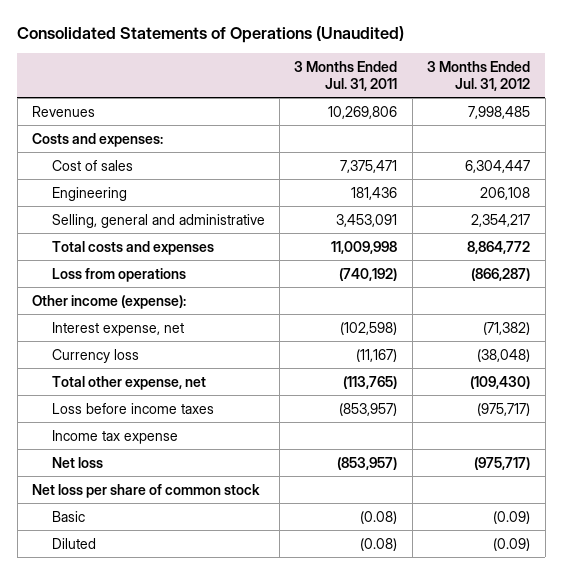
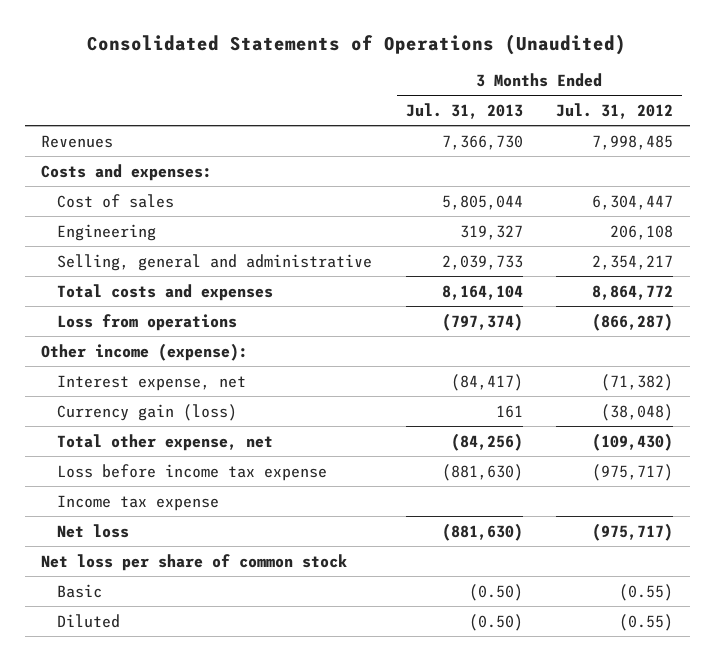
[294,61,398,91] 3 Months Ended Jul. 31, 2011 -> none
none -> [405,103,523,120] Jul. 31, 2013
[51,348,139,363] Currency loss -> [56,403,237,421] Currency gain (loss)
[51,402,214,414] Loss before income taxes -> [56,463,327,481] Loss before income tax expense
[493,510,531,524] (0.09) -> [619,583,674,601] (0.55)
[493,537,531,551] (0.09) -> [619,613,674,631] (0.55)

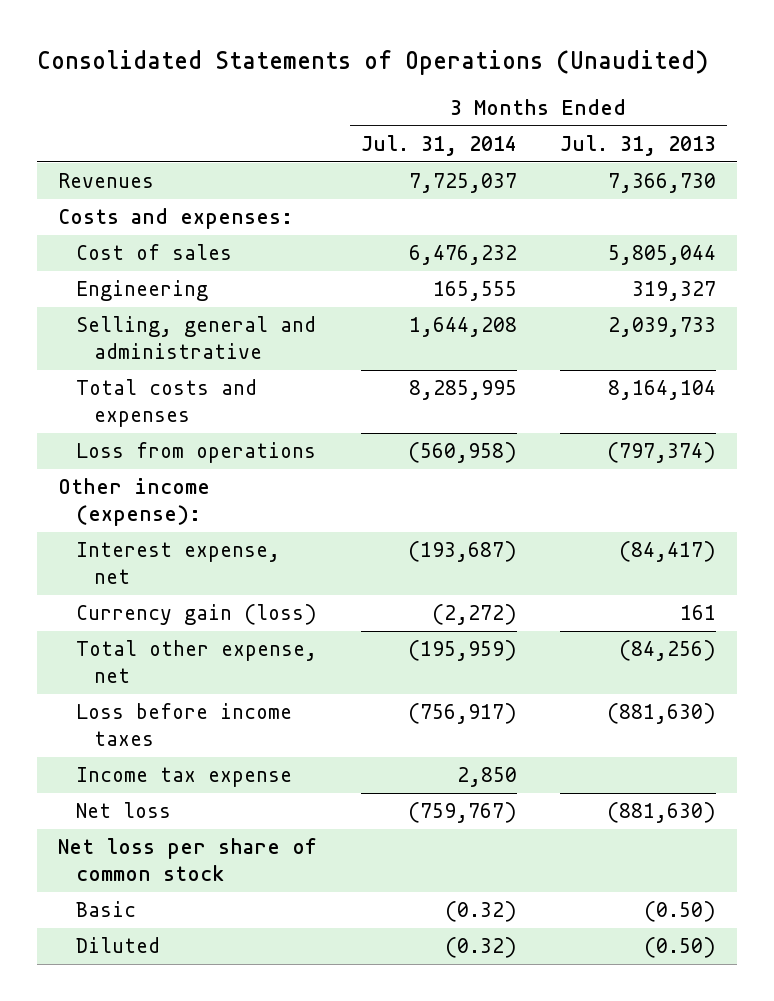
[556,103,674,120] Jul. 31, 2012 -> none
none -> [360,135,517,157] Jul. 31, 2014
[56,463,327,481] Loss before income tax expense -> [76,703,293,747] Loss before income taxes

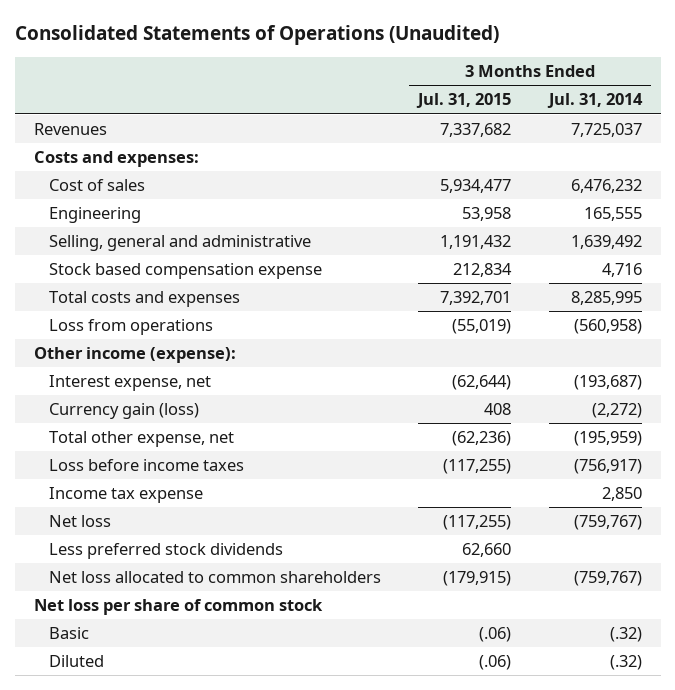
[559,135,716,157] Jul. 31, 2013 -> none
none -> [416,93,512,109] Jul. 31, 2015
[408,317,517,338] 1,644,208 -> [570,235,642,250] 1,639,492
none -> [48,263,322,280] Stock based compensation expense
none -> [48,543,283,560] Less preferred stock dividends
none -> [48,571,381,584] Net loss allocated to common shareholders
[444,901,517,923] (0.32) -> [609,627,642,643] (.32)
[444,937,517,959] (0.32) -> [609,655,642,671] (.32)

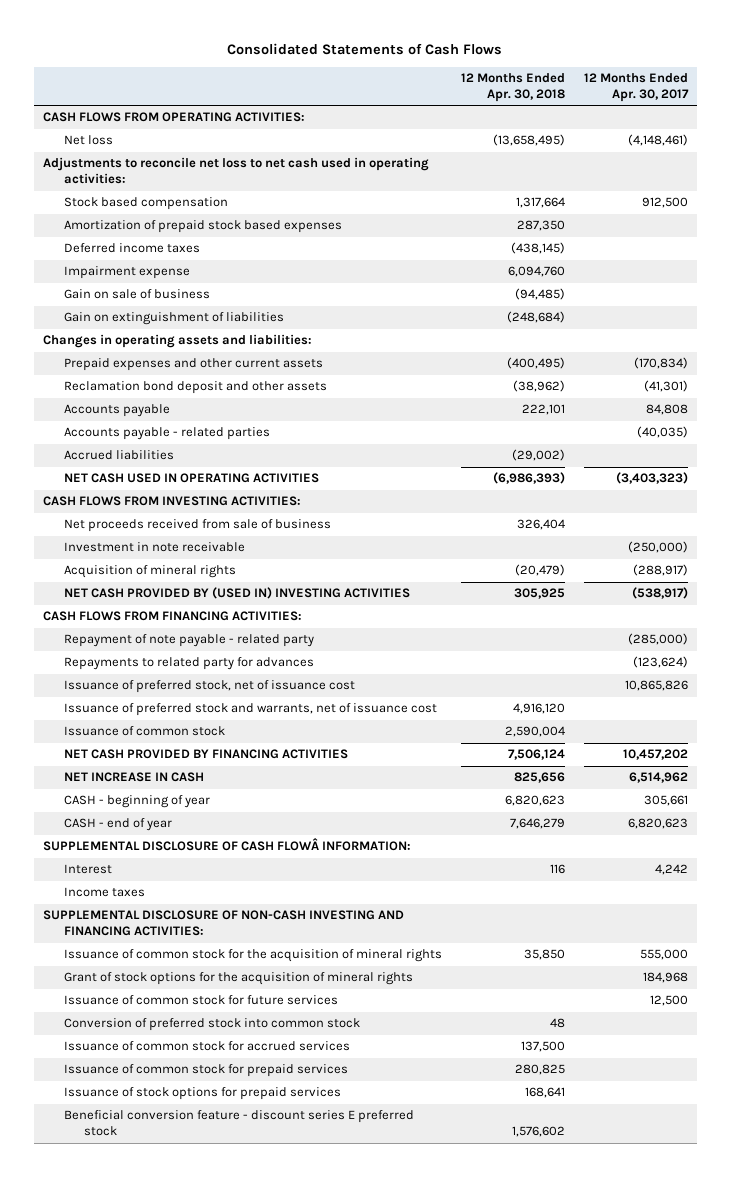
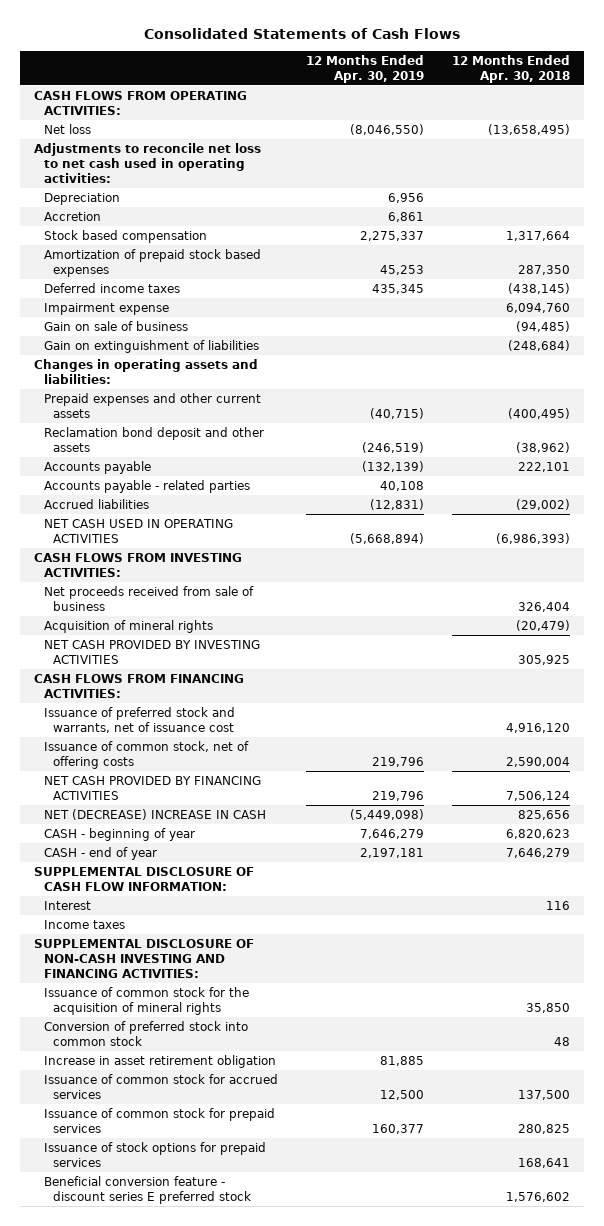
[583,72,689,102] 12 Months Ended Apr. 30, 2017 -> none
none -> [305,54,424,83] 12 Months Ended Apr. 30, 2019
none -> [43,193,120,206] Depreciation
none -> [43,212,101,222] Accretion
[63,542,245,553] Investment in note receivable -> none
[63,587,410,600] NET CASH PROVIDED BY (USED IN) INVESTING ACTIVITIES -> [43,640,260,664] NET CASH PROVIDED BY INVESTING ACTIVITIES
[63,634,314,648] Repayment of note payable - related party -> none
[63,657,314,671] Repayments to related party for advances -> none
[63,680,355,694] Issuance of preferred stock, net of issuance cost -> none
[63,726,225,737] Issuance of common stock -> [43,741,249,769] Issuance of common stock, net of offering costs
[63,772,204,783] NET INCREASE IN CASH -> [43,809,266,821] NET (DECREASE) INCREASE IN CASH
[43,838,412,852] SUPPLEMENTAL DISCLOSURE OF CASH FLOWÂ INFORMATION: -> [34,867,255,891] SUPPLEMENTAL DISCLOSURE OF CASH FLOW INFORMATION:
[63,972,413,986] Grant of stock options for the acquisition of mineral rights -> none
[63,995,338,1006] Issuance of common stock for future services -> none
none -> [43,1055,276,1069] Increase in asset retirement obligation

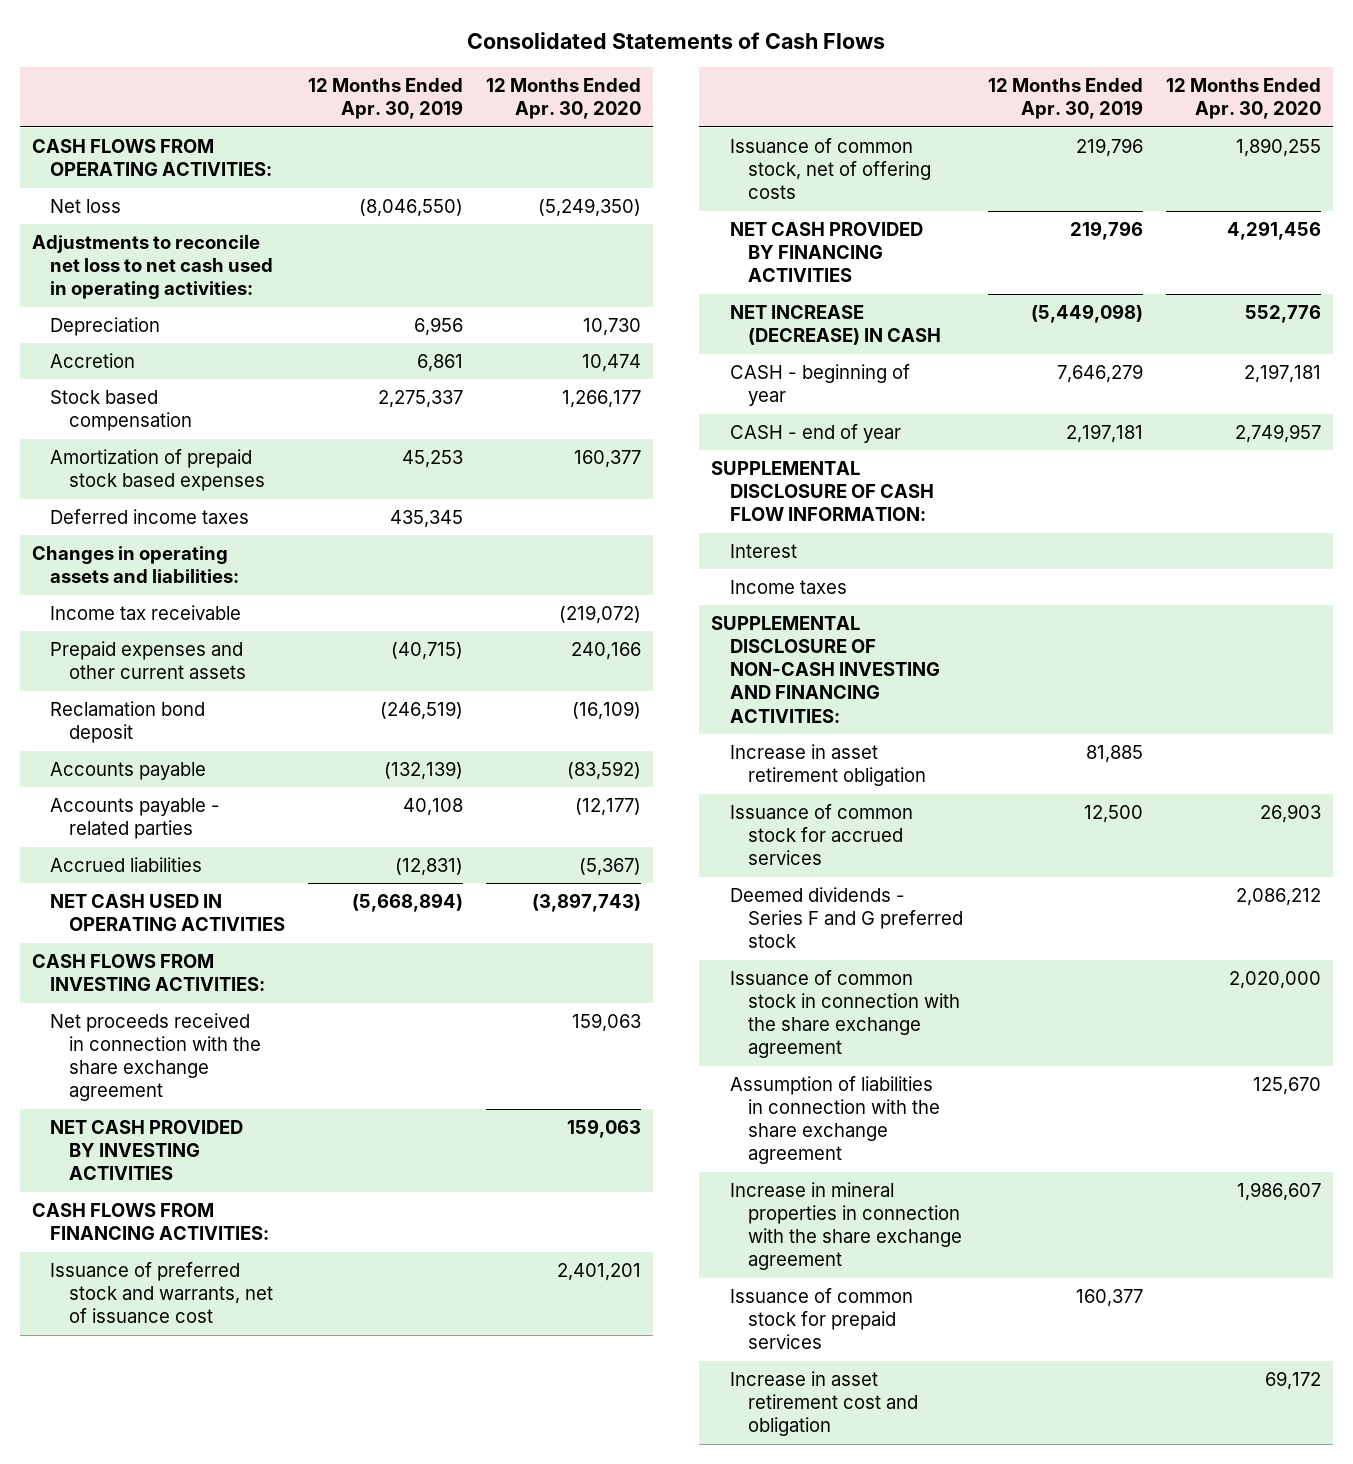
[452,54,571,83] 12 Months Ended Apr. 30, 2018 -> none
none -> [486,78,642,120] 12 Months Ended Apr. 30, 2020
[43,303,169,316] Impairment expense -> none
[43,321,188,332] Gain on sale of business -> none
[43,340,259,354] Gain on extinguishment of liabilities -> none
none -> [50,604,242,620] Income tax receivable
[43,427,264,452] Reclamation bond deposit and other assets -> [50,700,206,744] Reclamation bond deposit
[43,586,254,611] Net proceeds received from sale of business -> none
[43,620,213,634] Acquisition of mineral rights -> none
none -> [50,1012,261,1102] Net proceeds received in connection with the share exchange agreement
[43,809,266,821] NET (DECREASE) INCREASE IN CASH -> [729,304,942,346] NET INCREASE (DECREASE) IN CASH
[43,987,249,1015] Issuance of common stock for the acquisition of mineral rights -> none
[43,1021,248,1046] Conversion of preferred stock into common stock -> none
none -> [729,886,964,949] Deemed dividends - Series F and G preferred stock
none -> [729,969,961,1059] Issuance of common stock in connection with the share exchange agreement
none -> [729,1075,941,1165] Assumption of liabilities in connection with the share exchange agreement
none -> [729,1181,963,1271] Increase in mineral properties in connection with the share exchange agreement
[43,1142,266,1167] Issuance of stock options for prepaid services -> none
[43,1176,252,1204] Beneficial conversion feature - discount series E preferred stock -> none
none -> [729,1370,919,1437] Increase in asset retirement cost and obligation

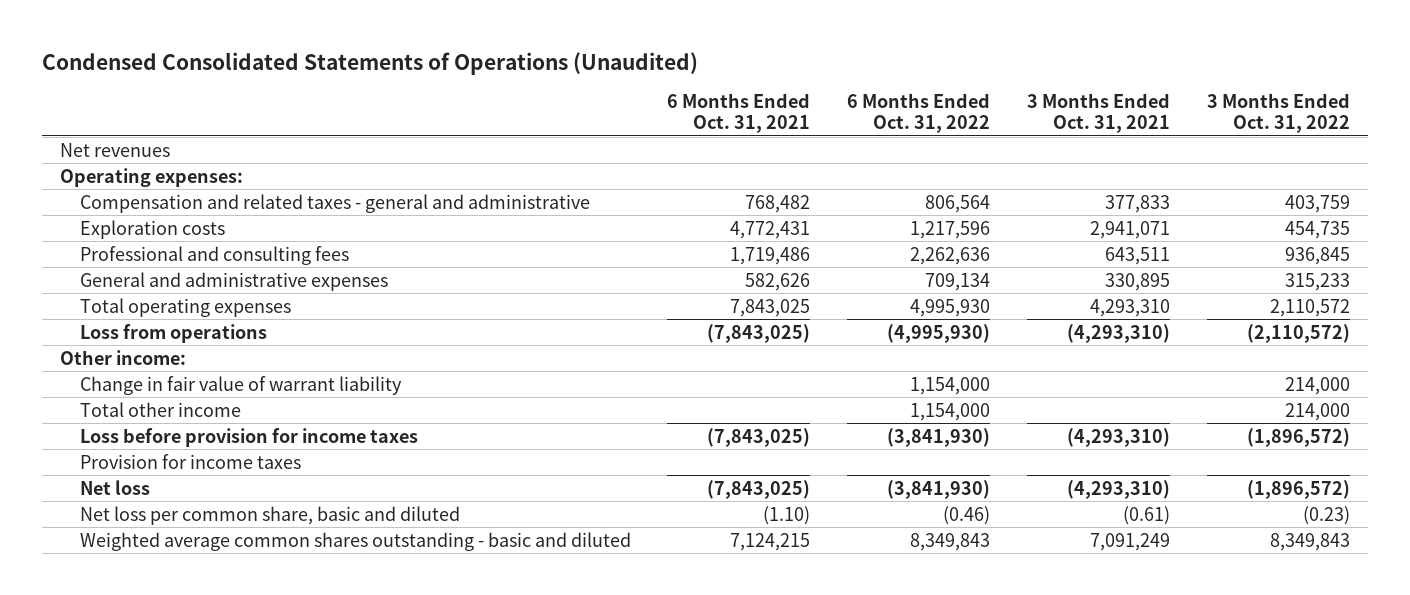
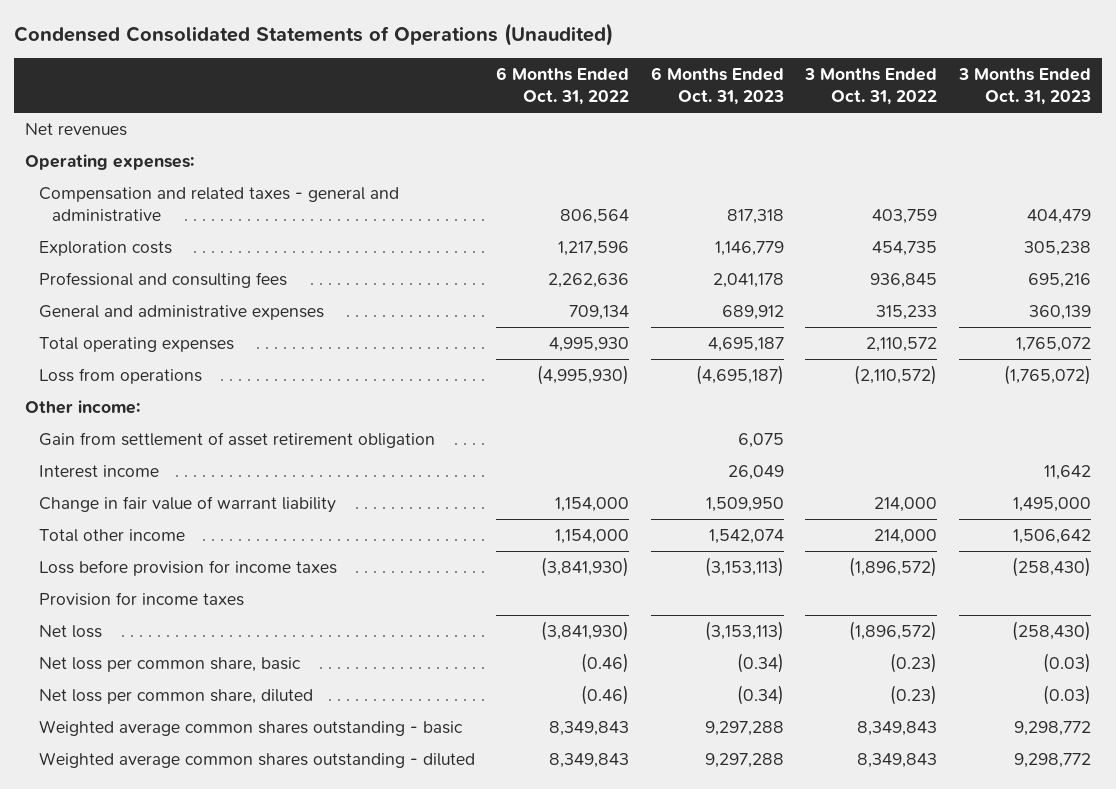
[667,92,811,134] 6 Months Ended Oct. 31, 2021 -> none
[1026,92,1170,134] 3 Months Ended Oct. 31, 2021 -> none
none -> [650,67,784,106] 6 Months Ended Oct. 31, 2023
none -> [957,68,1091,106] 3 Months Ended Oct. 31, 2023
none -> [38,431,435,448] Gain from settlement of asset retirement obligation
none -> [38,464,159,478] Interest income
[79,505,460,525] Net loss per common share, basic and diluted -> [38,656,301,672] Net loss per common share, basic
none -> [38,688,313,704] Net loss per common share, diluted
[79,531,631,551] Weighted average common shares outstanding - basic and diluted -> [38,719,463,736] Weighted average common shares outstanding - basic
none -> [38,751,475,768] Weighted average common shares outstanding - diluted

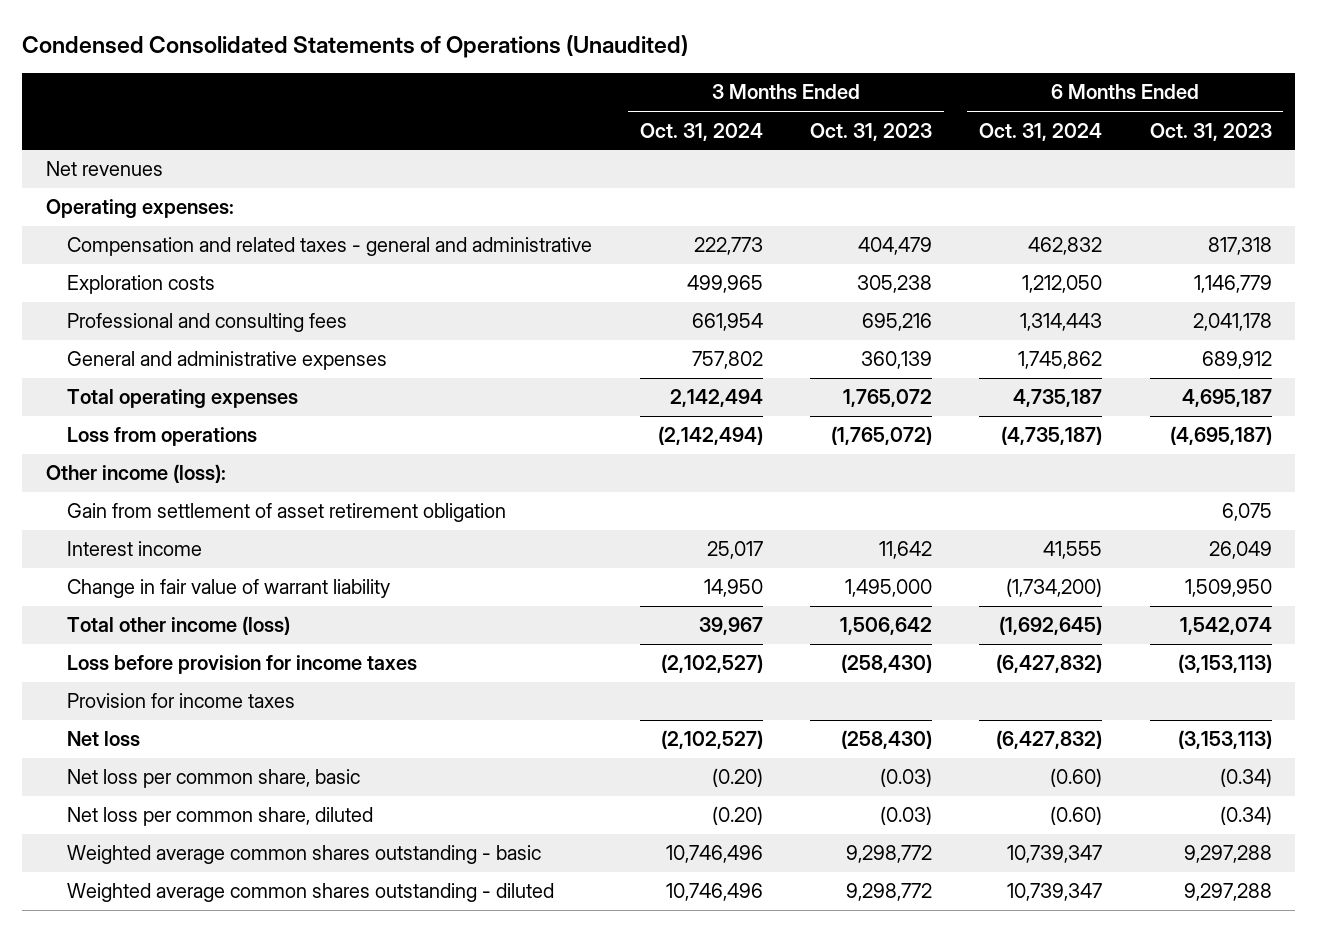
[496,67,630,106] 6 Months Ended Oct. 31, 2022 -> none
[804,68,938,106] 3 Months Ended Oct. 31, 2022 -> none
none -> [639,122,763,141] Oct. 31, 2024
none -> [979,122,1103,141] Oct. 31, 2024
[24,399,140,414] Other income: -> [45,464,226,484] Other income (loss):
[38,528,185,542] Total other income -> [67,616,291,636] Total other income (loss)

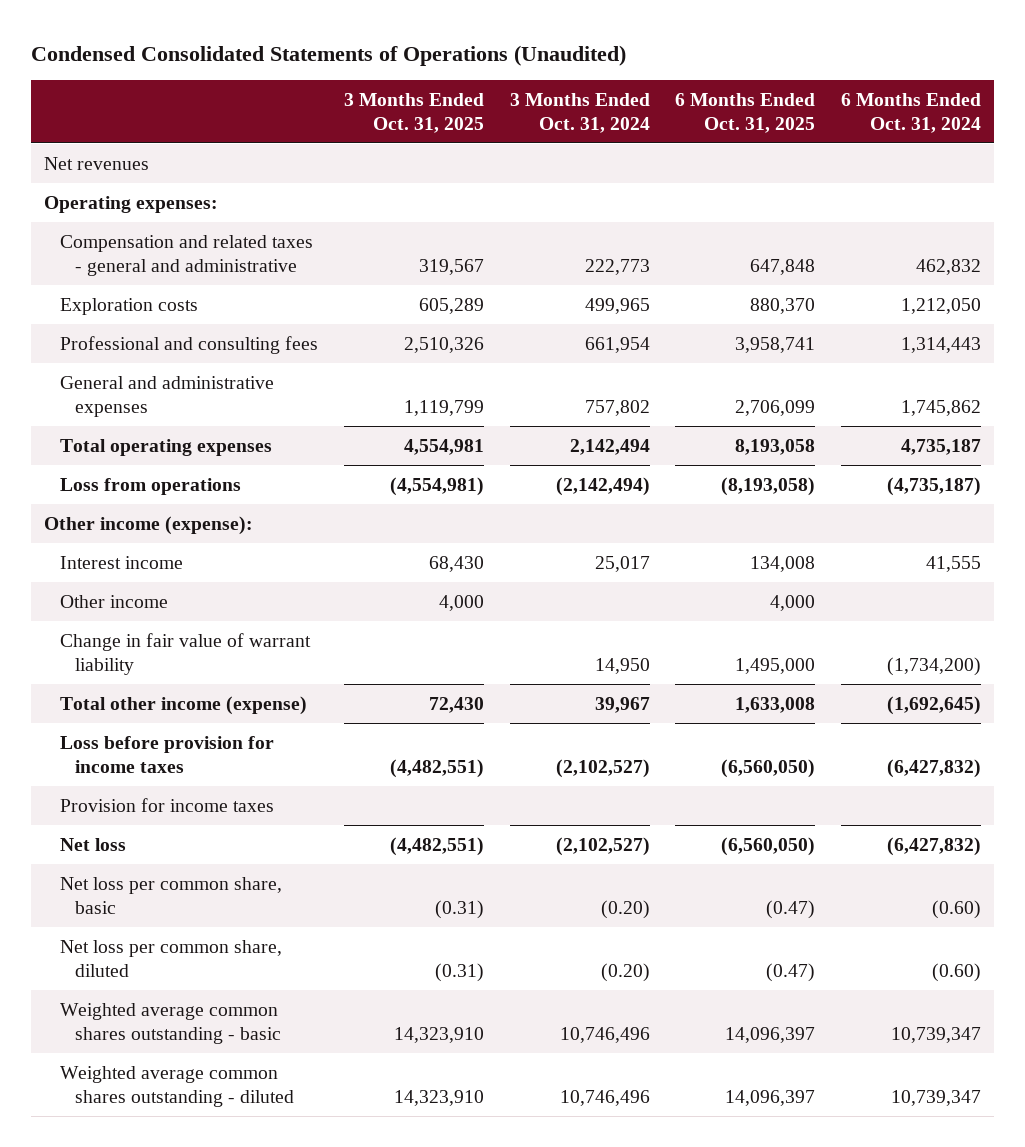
[809,122,932,141] Oct. 31, 2023 -> none
[1149,122,1272,141] Oct. 31, 2023 -> none
none -> [343,92,484,133] 3 Months Ended Oct. 31, 2025
none -> [675,92,816,133] 6 Months Ended Oct. 31, 2025
[67,503,507,523] Gain from settlement of asset retirement obligation -> none
[45,464,226,484] Other income (loss): -> [43,515,253,535] Other income (expense):
none -> [59,594,168,608] Other income
[67,616,291,636] Total other income (loss) -> [59,695,307,715] Total other income (expense)

